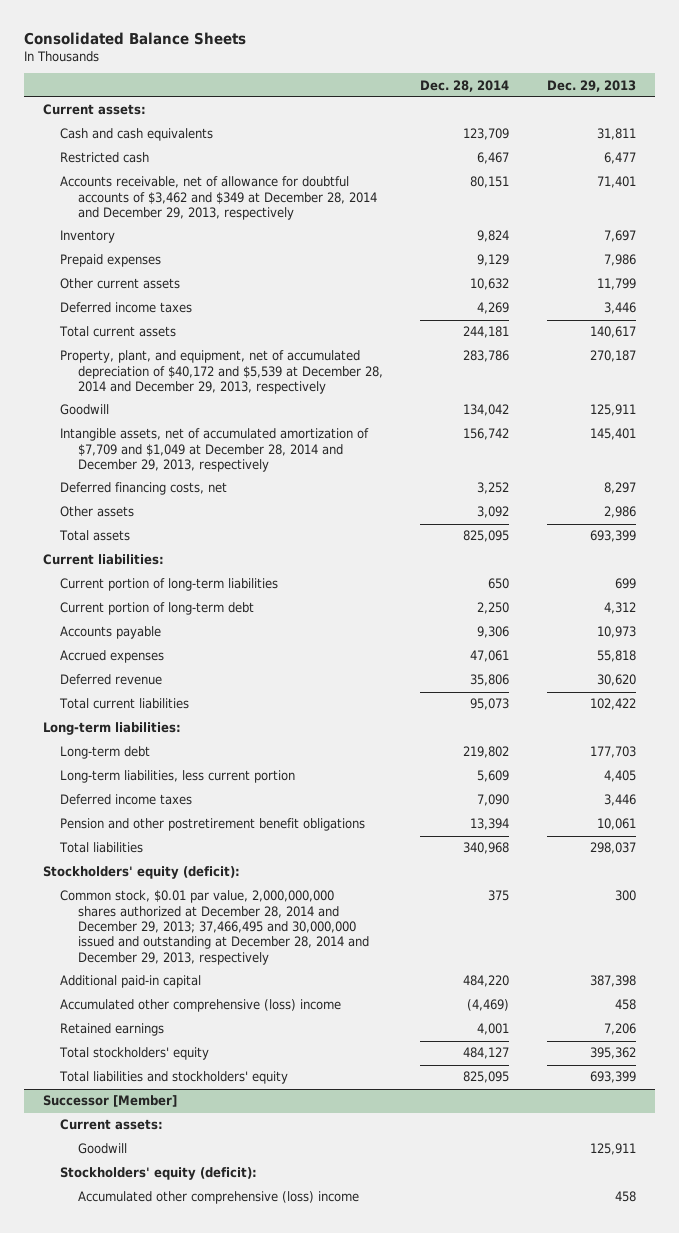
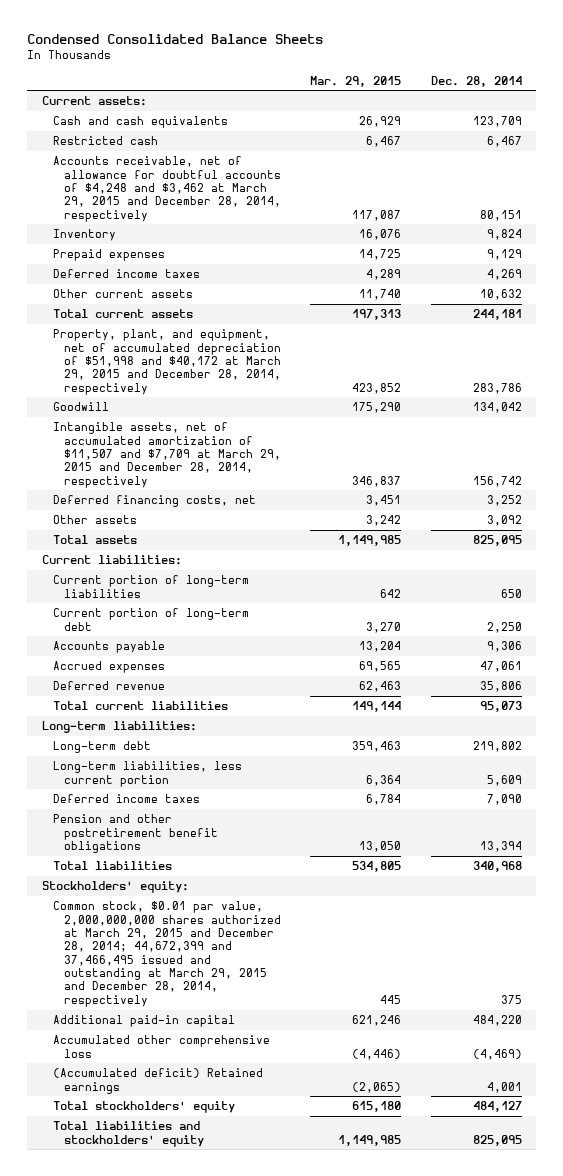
[24,31,247,45] Consolidated Balance Sheets -> [27,34,324,45] Condensed Consolidated Balance Sheets
[546,79,636,92] Dec. 29, 2013 -> none
none -> [310,75,402,87] Mar. 29, 2015
[60,176,377,221] Accounts receivable, net of allowance for doubtful accounts of $3,462 and $349 at December 28, 2014 and December 29, 2013, respectively -> [52,156,281,222] Accounts receivable, net of allowance for doubtful accounts of $4,248 and $3,462 at March 29, 2015 and December 28, 2014, respectively
[60,278,181,290] Other current assets -> [52,289,193,299] Other current assets
[60,350,383,395] Property, plant, and equipment, net of accumulated depreciation of $40,172 and $5,539 at December 28, 2014 and December 29, 2013, respectively -> [52,329,281,395] Property, plant, and equipment, net of accumulated depreciation of $51,998 and $40,172 at March 29, 2015 and December 28, 2014, respectively
[60,428,370,473] Intangible assets, net of accumulated amortization of $7,709 and $1,049 at December 28, 2014 and December 29, 2013, respectively -> [52,422,281,488] Intangible assets, net of accumulated amortization of $11,507 and $7,709 at March 29, 2015 and December 28, 2014, respectively
[43,866,241,880] Stockholders' equity (deficit): -> [41,881,189,894] Stockholders' equity:
[60,890,369,965] Common stock, $0.01 par value, 2,000,000,000 shares authorized at December 28, 2014 and December 29, 2013; 37,466,495 and 30,000,000 issued and outstanding at December 28, 2014 and December 29, 2013, respectively -> [52,901,281,1007] Common stock, $0.01 par value, 2,000,000,000 shares authorized at March 29, 2015 and December 28, 2014; 44,672,399 and 37,466,495 issued and outstanding at March 29, 2015 and December 28, 2014, respectively
[60,999,342,1013] Accumulated other comprehensive (loss) income -> [52,1035,270,1058] Accumulated other comprehensive loss
[60,1023,165,1037] Retained earnings -> [52,1068,263,1094] (Accumulated deficit) Retained earnings
[43,1095,178,1108] Successor [Member] -> none
[60,1119,164,1131] Current assets: -> none
[77,1143,127,1155] Goodwill -> none
[60,1167,258,1181] Stockholders' equity (deficit): -> none
[77,1191,359,1205] Accumulated other comprehensive (loss) income -> none

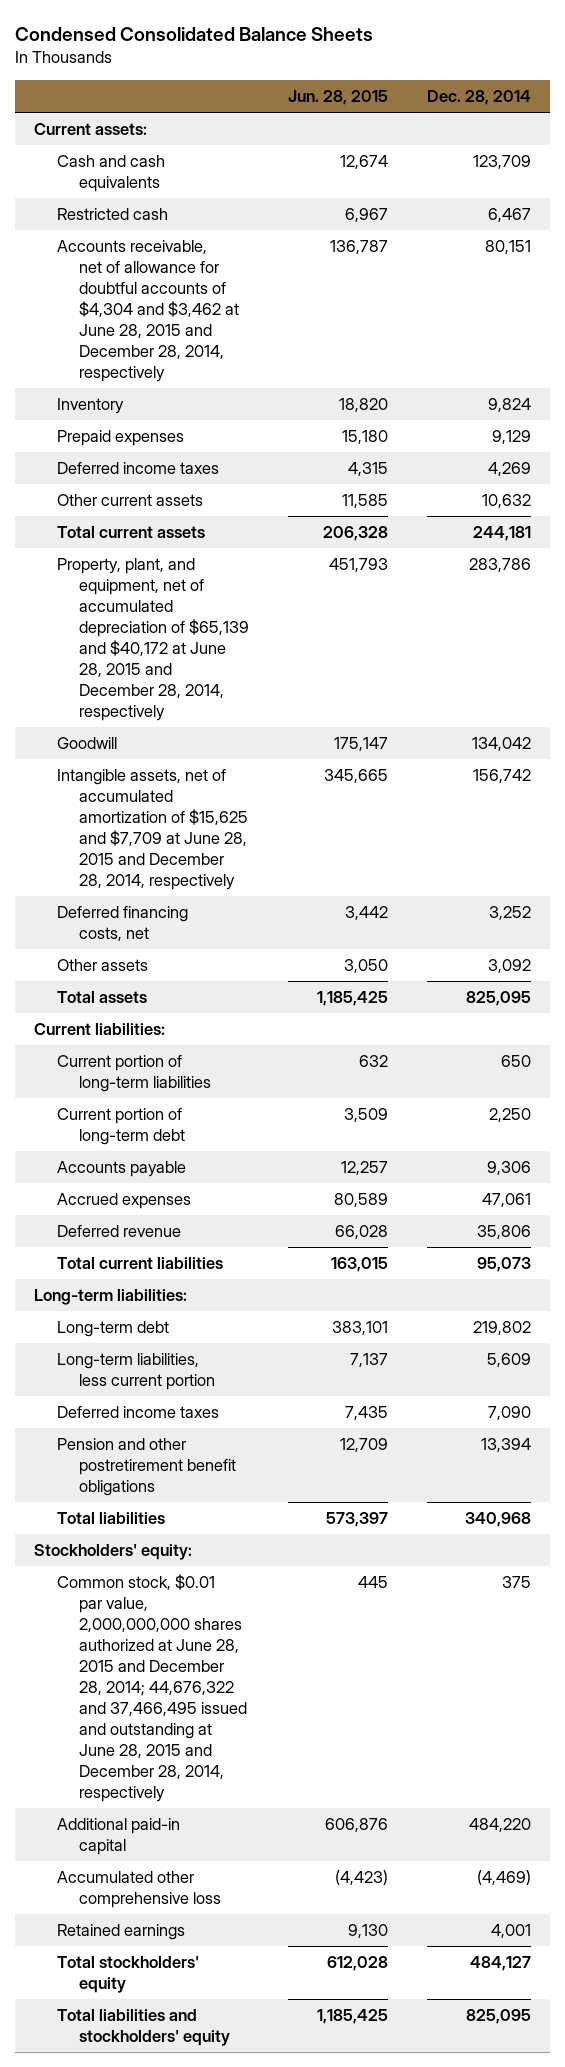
[310,75,402,87] Mar. 29, 2015 -> none
none -> [288,90,389,106] Jun. 28, 2015
[52,156,281,222] Accounts receivable, net of allowance for doubtful accounts of $4,248 and $3,462 at March 29, 2015 and December 28, 2014, respectively -> [56,240,240,383] Accounts receivable, net of allowance for doubtful accounts of $4,304 and $3,462 at June 28, 2015 and December 28, 2014, respectively
[52,329,281,395] Property, plant, and equipment, net of accumulated depreciation of $51,998 and $40,172 at March 29, 2015 and December 28, 2014, respectively -> [56,558,250,722] Property, plant, and equipment, net of accumulated depreciation of $65,139 and $40,172 at June 28, 2015 and December 28, 2014, respectively
[52,422,281,488] Intangible assets, net of accumulated amortization of $11,507 and $7,709 at March 29, 2015 and December 28, 2014, respectively -> [56,769,249,891] Intangible assets, net of accumulated amortization of $15,625 and $7,709 at June 28, 2015 and December 28, 2014, respectively
[52,901,281,1007] Common stock, $0.01 par value, 2,000,000,000 shares authorized at March 29, 2015 and December 28, 2014; 44,672,399 and 37,466,495 issued and outstanding at March 29, 2015 and December 28, 2014, respectively -> [56,1574,248,1803] Common stock, $0.01 par value, 2,000,000,000 shares authorized at June 28, 2015 and December 28, 2014; 44,676,322 and 37,466,495 issued and outstanding at June 28, 2015 and December 28, 2014, respectively
[52,1068,263,1094] (Accumulated deficit) Retained earnings -> [56,1924,185,1941] Retained earnings

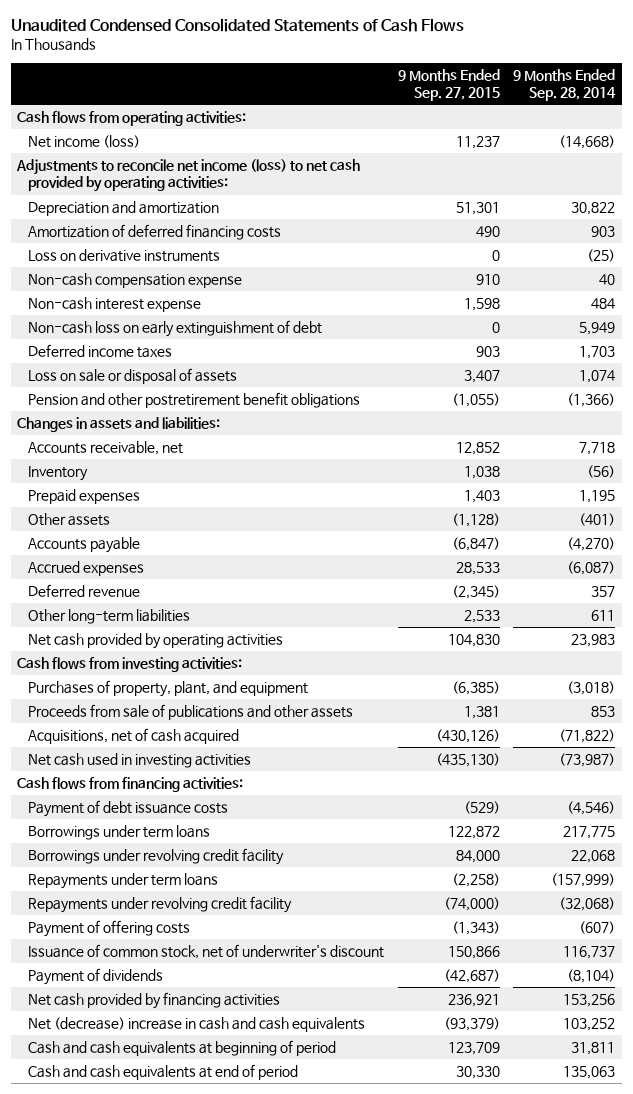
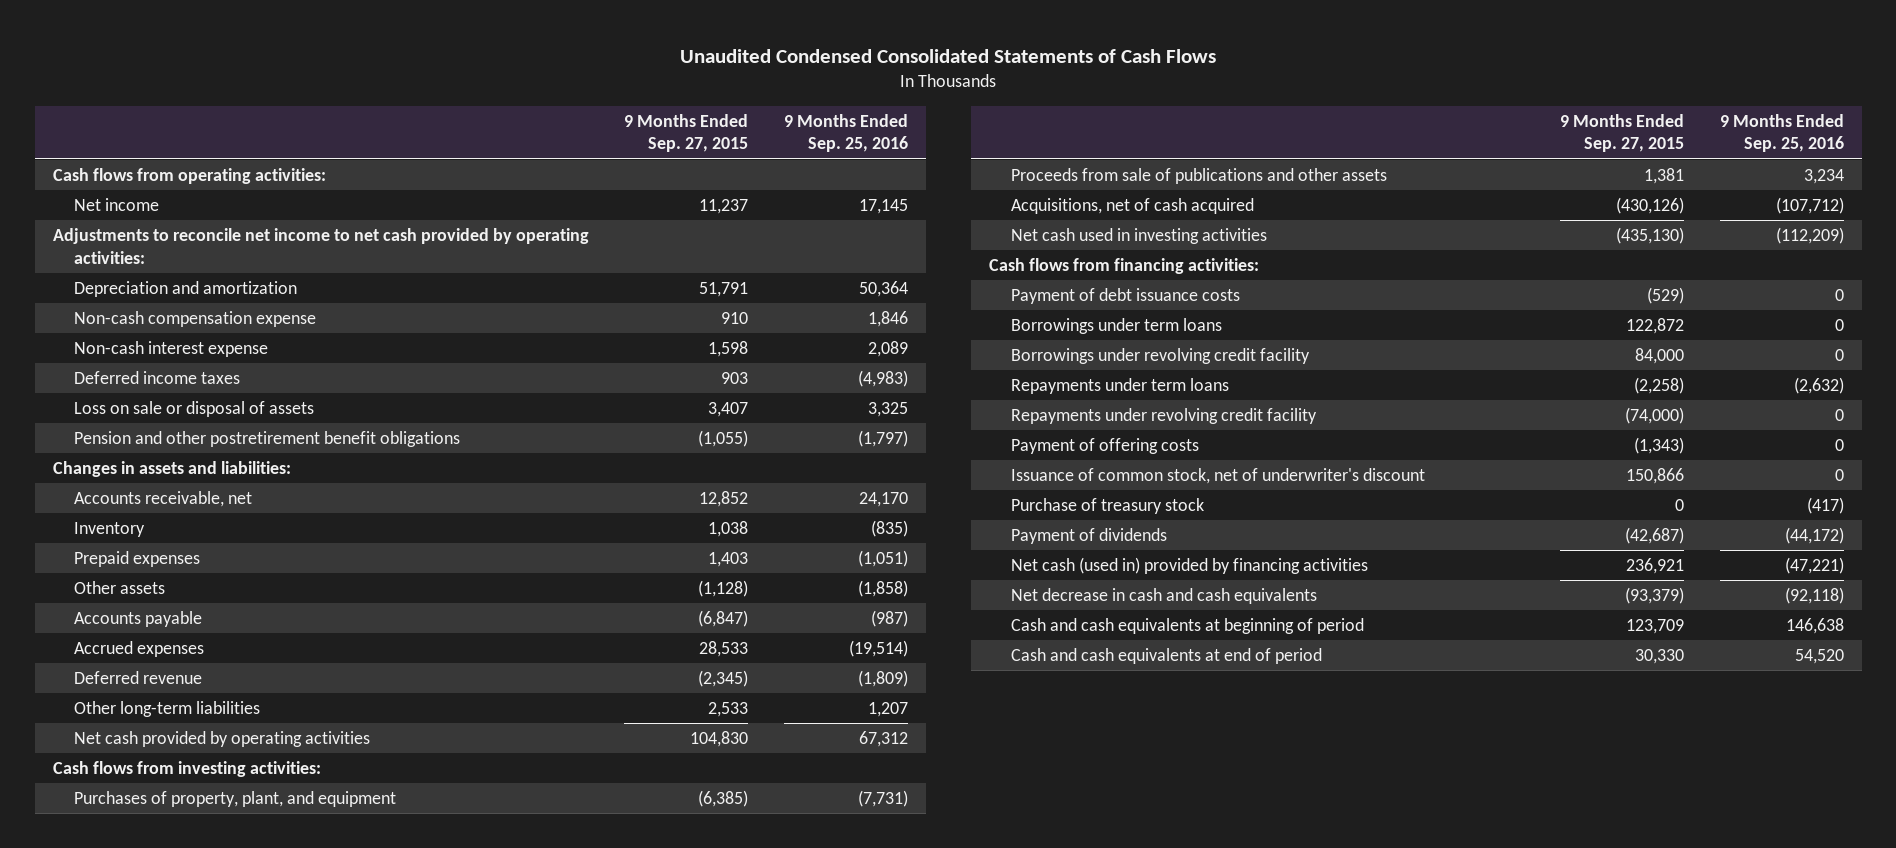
[513,68,617,101] 9 Months Ended Sep. 28, 2014 -> none
none -> [783,113,908,153] 9 Months Ended Sep. 25, 2016
[28,223,282,240] Amortization of deferred financing costs -> none
[28,248,221,262] Loss on derivative instruments -> none
[28,134,141,148] Net income (loss) -> [74,198,160,212] Net income
[16,158,361,193] Adjustments to reconcile net income (loss) to net cash provided by operating activities: -> [52,228,589,264] Adjustments to reconcile net income to net cash provided by operating activities:
[455,201,500,215] 51,301 -> [699,282,749,298] 51,791
[28,319,323,337] Non-cash loss on early extinguishment of debt -> none
none -> [1010,498,1204,515] Purchase of treasury stock
[28,991,281,1009] Net cash provided by financing activities -> [1010,557,1368,575] Net cash (used in) provided by financing activities
[28,1016,366,1032] Net (decrease) increase in cash and cash equivalents -> [1010,588,1317,605] Net decrease in cash and cash equivalents

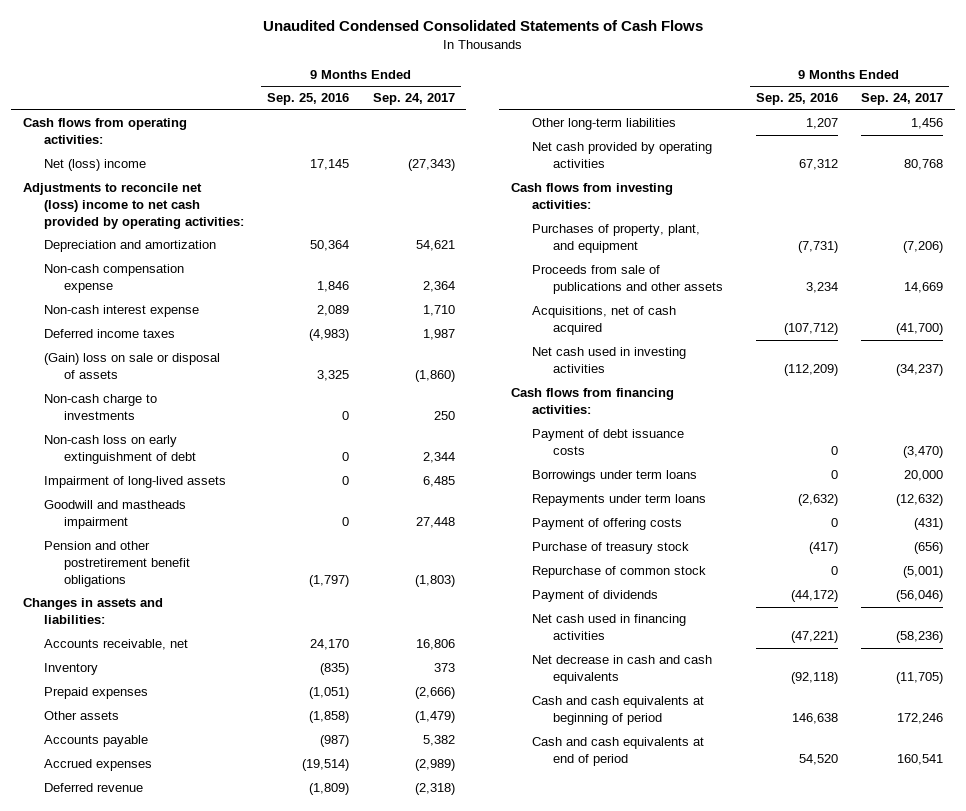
[624,113,749,153] 9 Months Ended Sep. 27, 2015 -> none
none -> [372,93,455,106] Sep. 24, 2017
[74,198,160,212] Net income -> [43,159,146,172] Net (loss) income
[52,228,589,264] Adjustments to reconcile net income to net cash provided by operating activities: -> [22,183,244,229] Adjustments to reconcile net (loss) income to net cash provided by operating activities:
[74,401,315,418] Loss on sale or disposal of assets -> [43,353,220,380] (Gain) loss on sale or disposal of assets
none -> [43,394,157,421] Non-cash charge to investments
none -> [43,435,197,465] Non-cash loss on early extinguishment of debt
none -> [43,476,226,489] Impairment of long-lived assets
none -> [43,500,186,530] Goodwill and mastheads impairment
[1010,348,1310,365] Borrowings under revolving credit facility -> none
[1010,408,1317,425] Repayments under revolving credit facility -> none
[1010,468,1425,485] Issuance of common stock, net of underwriter's discount -> none
none -> [532,566,707,579] Repurchase of common stock
[1010,557,1368,575] Net cash (used in) provided by financing activities -> [532,614,687,641] Net cash used in financing activities

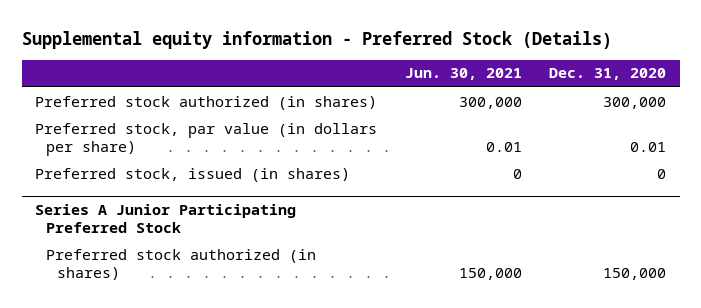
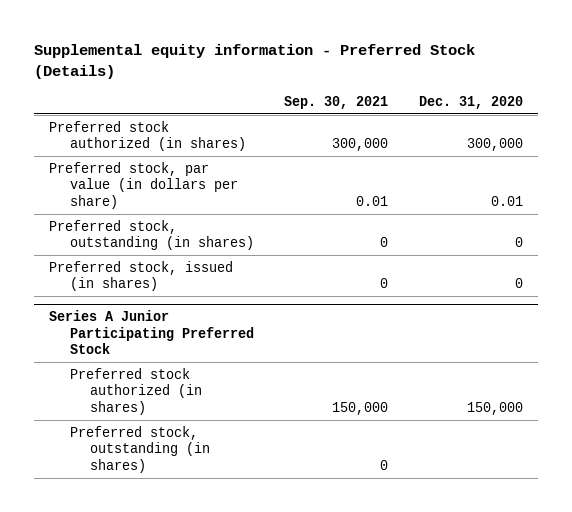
[404,68,522,81] Jun. 30, 2021 -> none
none -> [284,95,389,109] Sep. 30, 2021
none -> [49,219,254,251] Preferred stock, outstanding (in shares)
none -> [69,425,210,473] Preferred stock, outstanding (in shares)

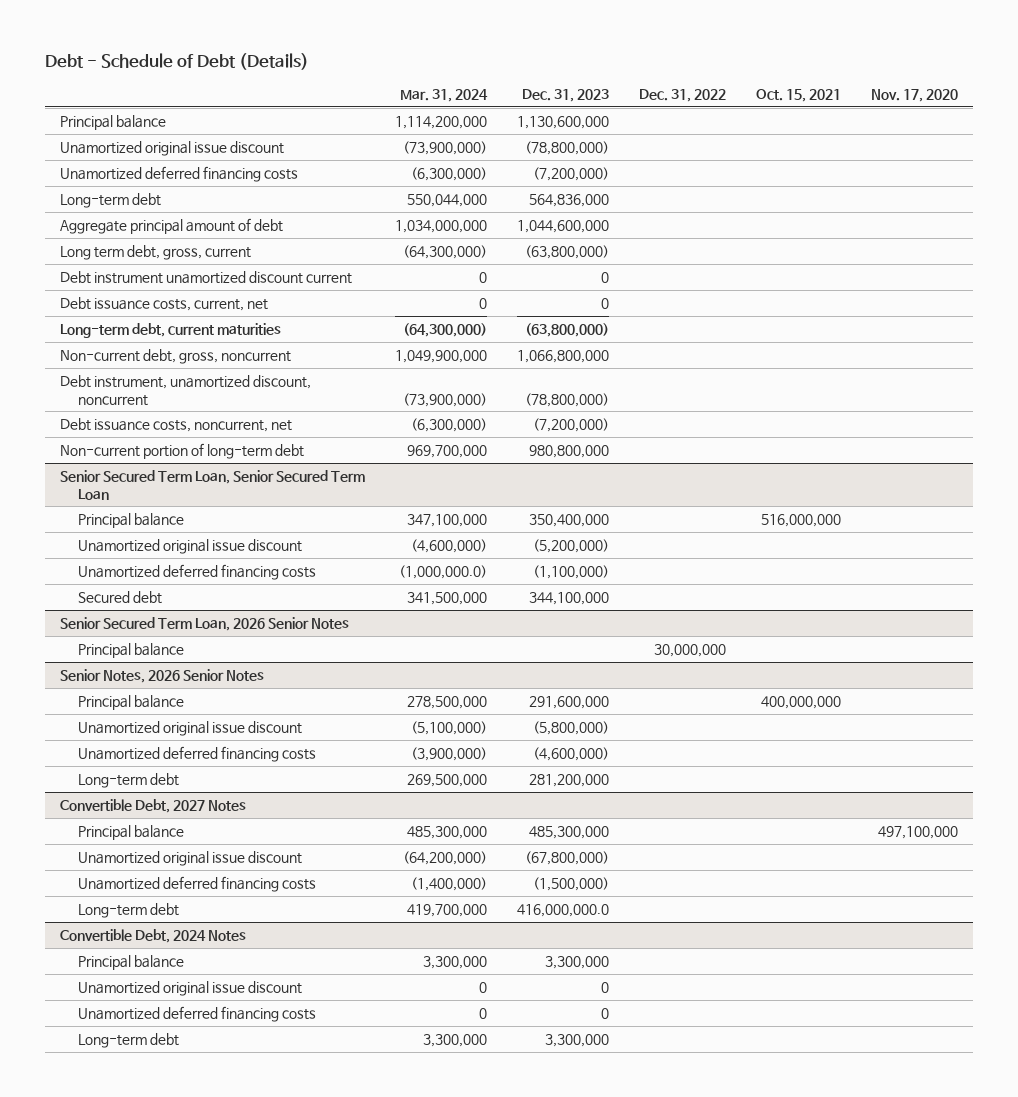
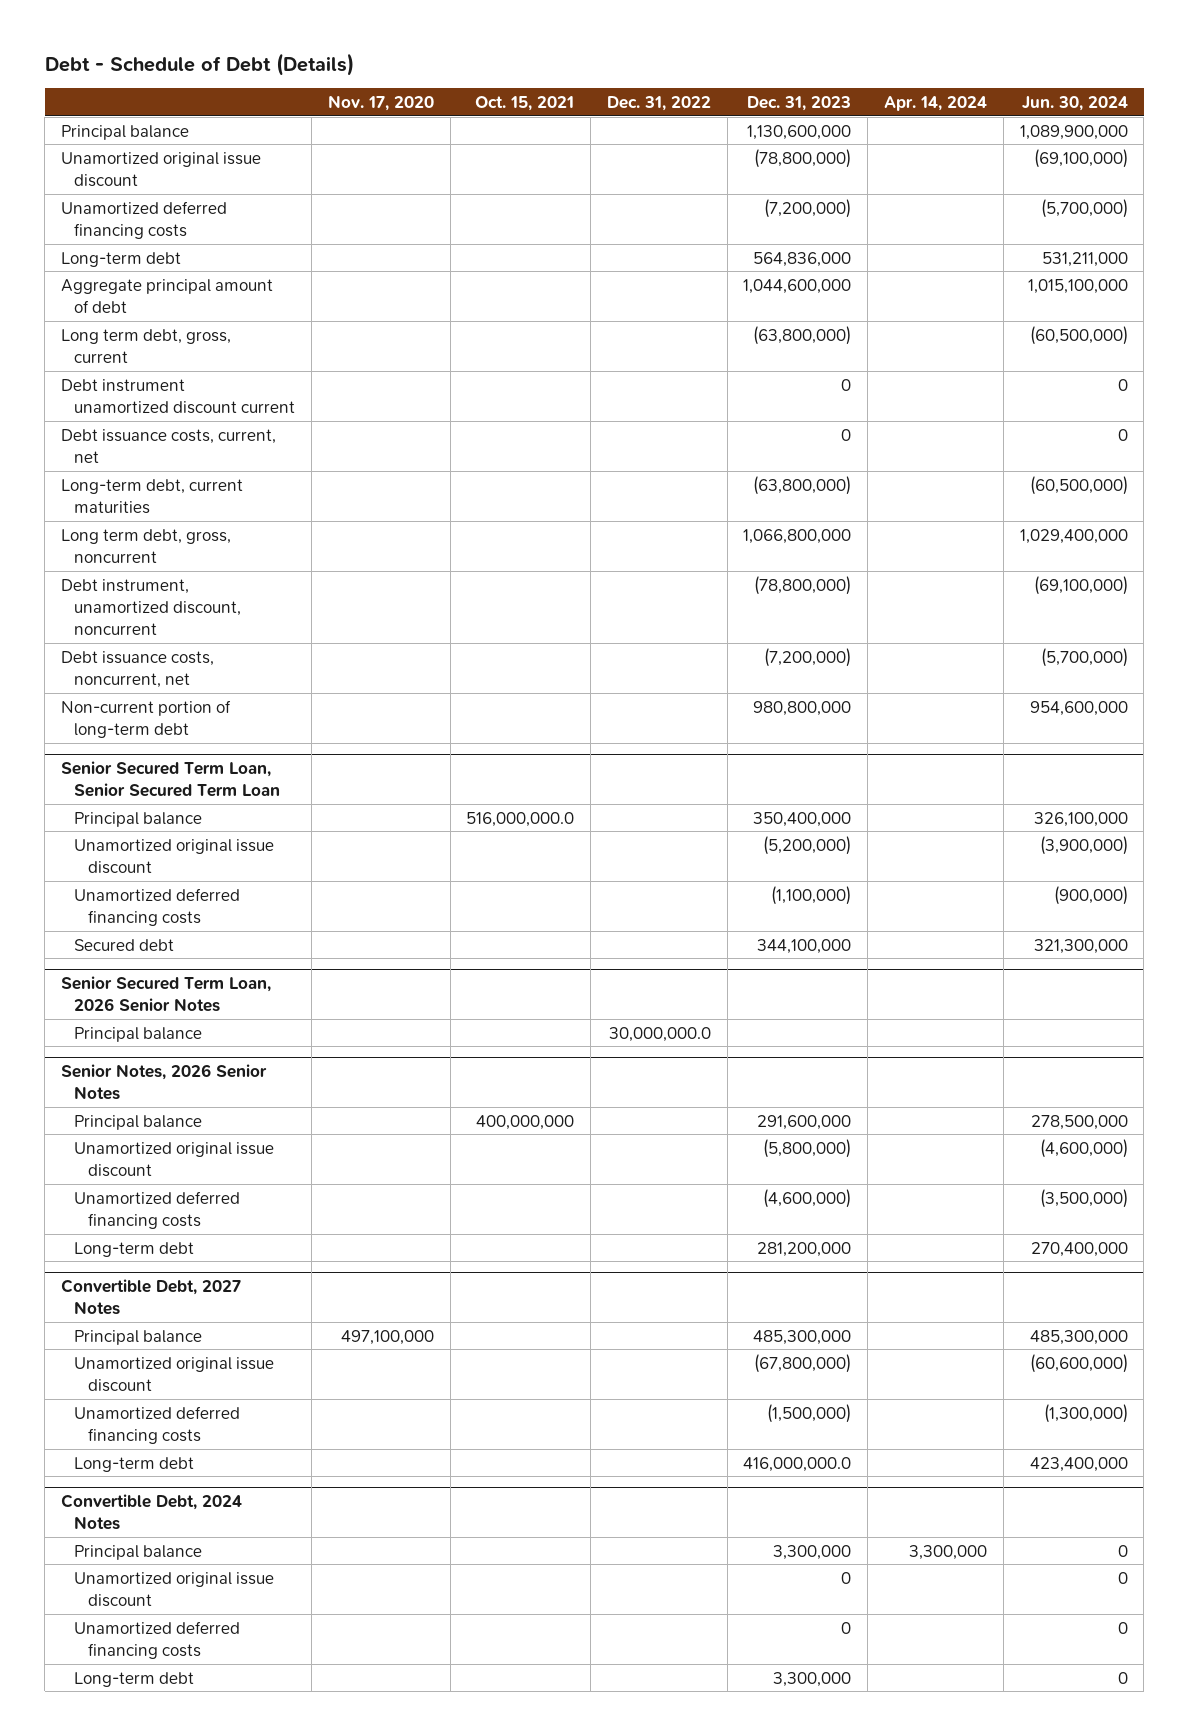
[399,89,488,103] Mar. 31, 2024 -> none
none -> [883,96,987,112] Apr. 14, 2024
none -> [1021,96,1128,112] Jun. 30, 2024
[59,348,291,364] Non-current debt, gross, noncurrent -> [60,528,231,563] Long term debt, gross, noncurrent
[761,513,842,527] 516,000,000 -> [466,811,575,827] 516,000,000.0
[654,643,727,657] 30,000,000 -> [608,1026,711,1042] 30,000,000.0

